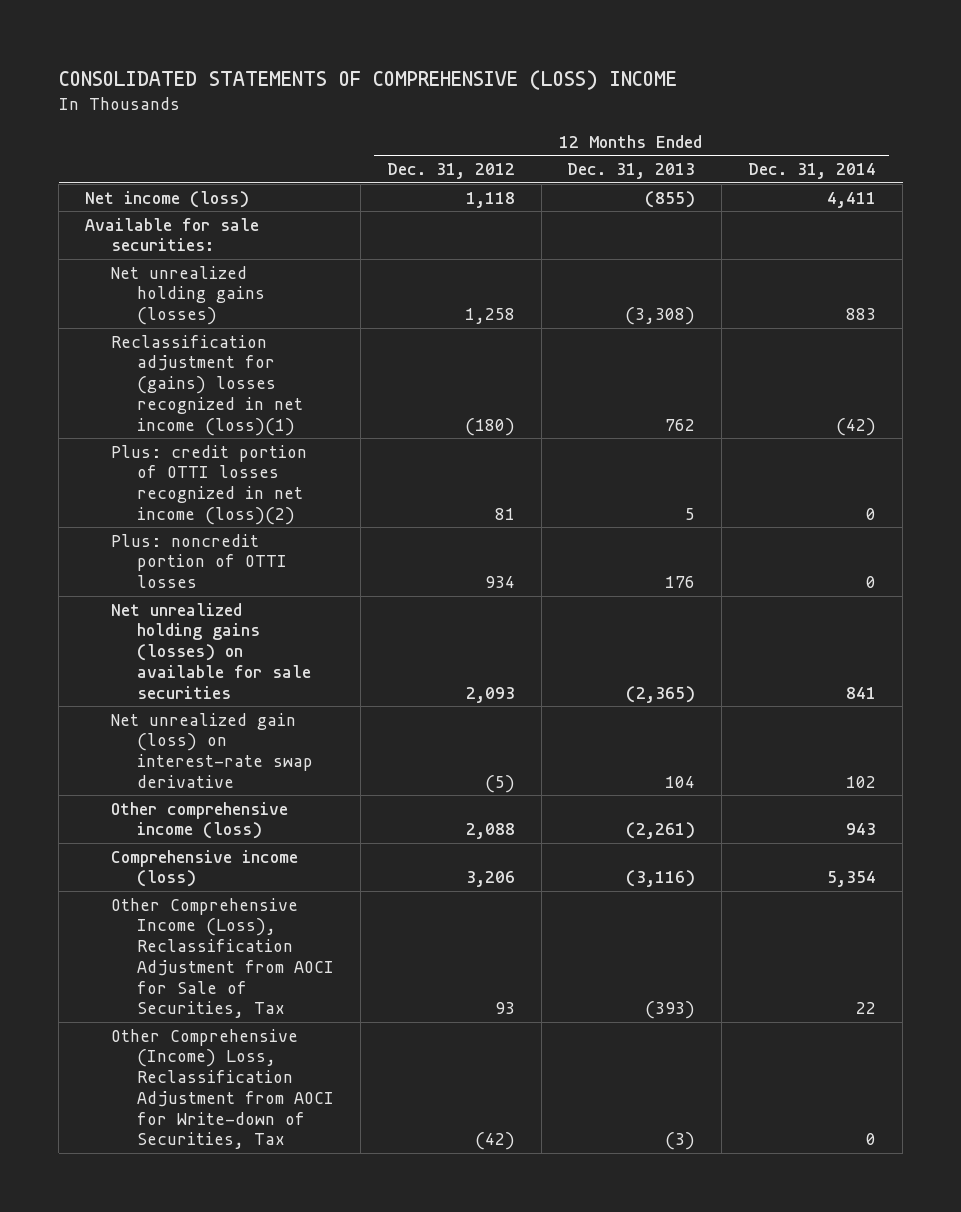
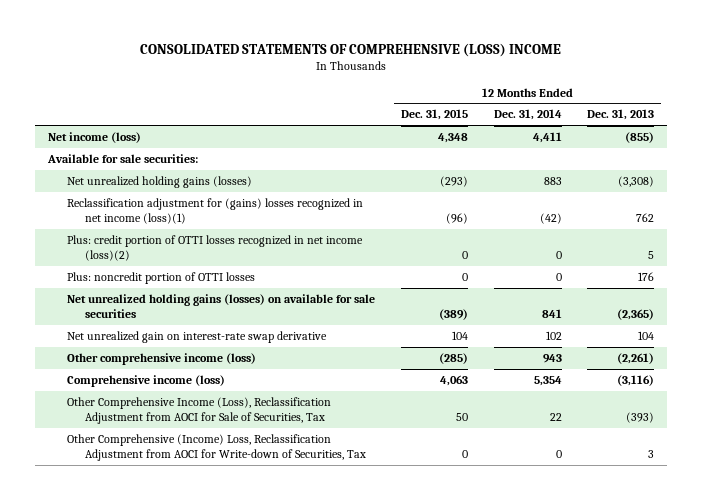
[386,162,515,179] Dec. 31, 2012 -> none
none -> [400,109,468,121] Dec. 31, 2015
[111,712,313,788] Net unrealized gain (loss) on interest-rate swap derivative -> [66,330,327,343] Net unrealized gain on interest-rate swap derivative
[665,1132,696,1151] (3) -> [648,450,655,459] 3

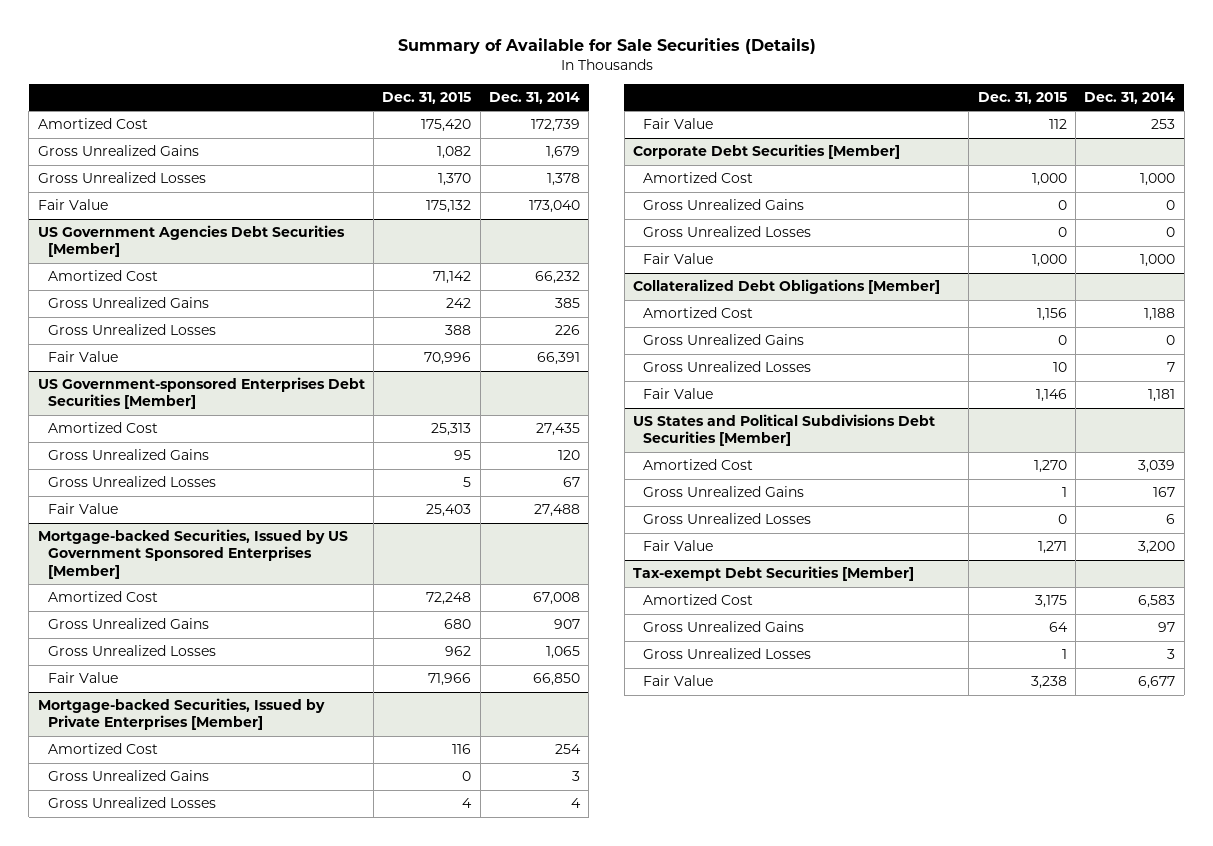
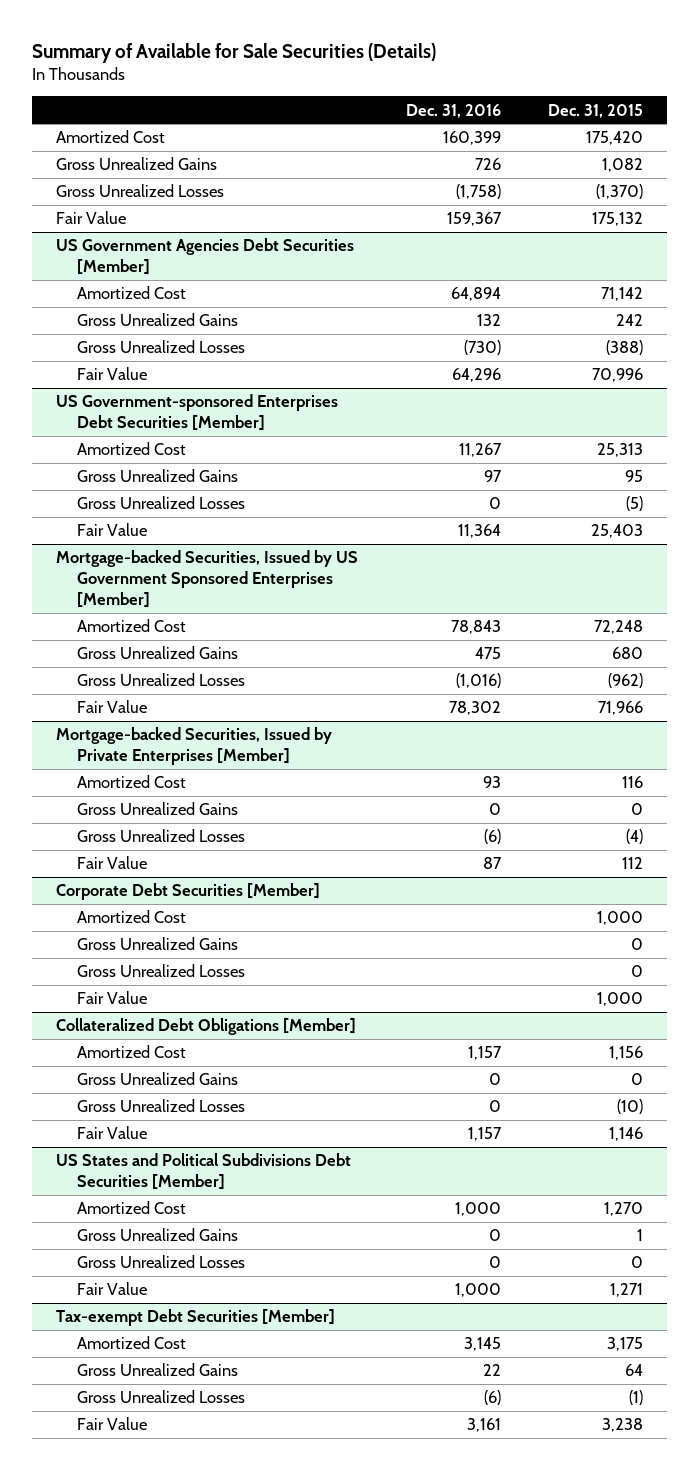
[489,91,581,104] Dec. 31, 2014 -> none
none -> [405,103,501,118] Dec. 31, 2016
[438,173,472,187] 1,370 -> [596,184,644,200] (1,370)
[445,325,472,336] 388 -> [606,340,644,356] (388)
[463,477,472,488] 5 -> [626,496,644,512] (5)
[445,646,472,657] 962 -> [608,673,644,689] (962)
[462,798,473,809] 4 -> [626,829,644,845] (4)
[1052,362,1067,373] 10 -> [617,1099,644,1115] (10)
[1061,649,1067,660] 1 -> [629,1390,644,1406] (1)

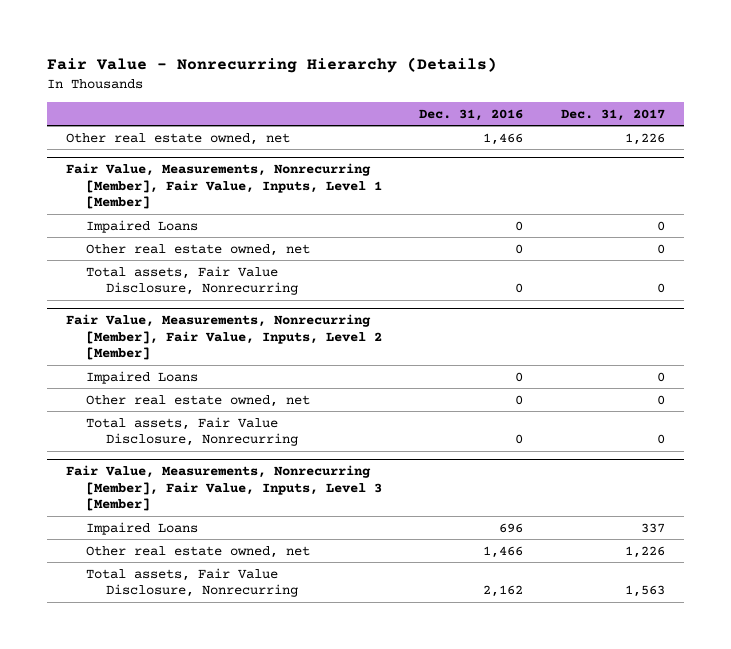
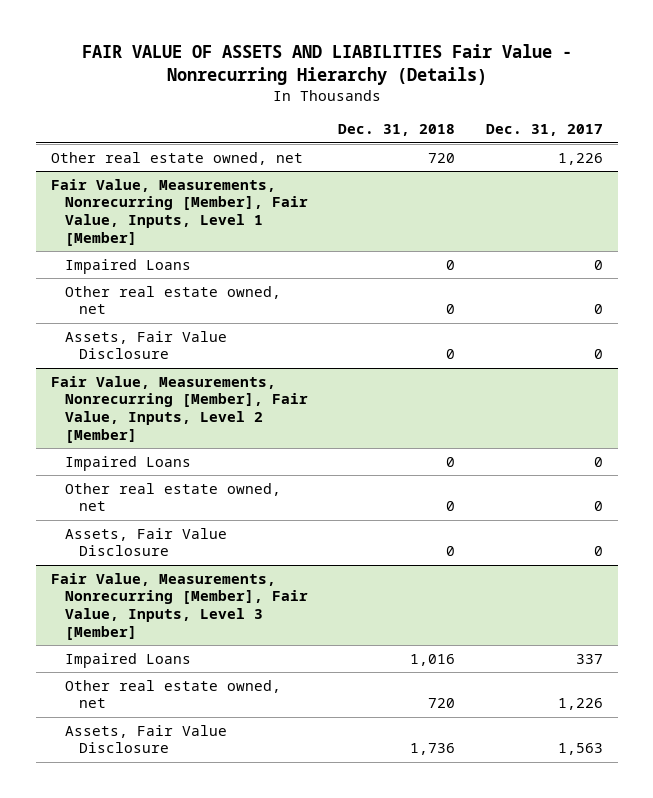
[46,56,497,73] Fair Value - Nonrecurring Hierarchy (Details) -> [81,44,572,86] FAIR VALUE OF ASSETS AND LIABILITIES Fair Value - Nonrecurring Hierarchy (Details)
[419,108,524,121] Dec. 31, 2016 -> none
none -> [338,124,456,137] Dec. 31, 2018
[85,265,298,296] Total assets, Fair Value Disclosure, Nonrecurring -> [64,330,227,360] Assets, Fair Value Disclosure
[85,416,298,447] Total assets, Fair Value Disclosure, Nonrecurring -> [64,527,227,557] Assets, Fair Value Disclosure
[85,567,298,598] Total assets, Fair Value Disclosure, Nonrecurring -> [64,724,227,754] Assets, Fair Value Disclosure

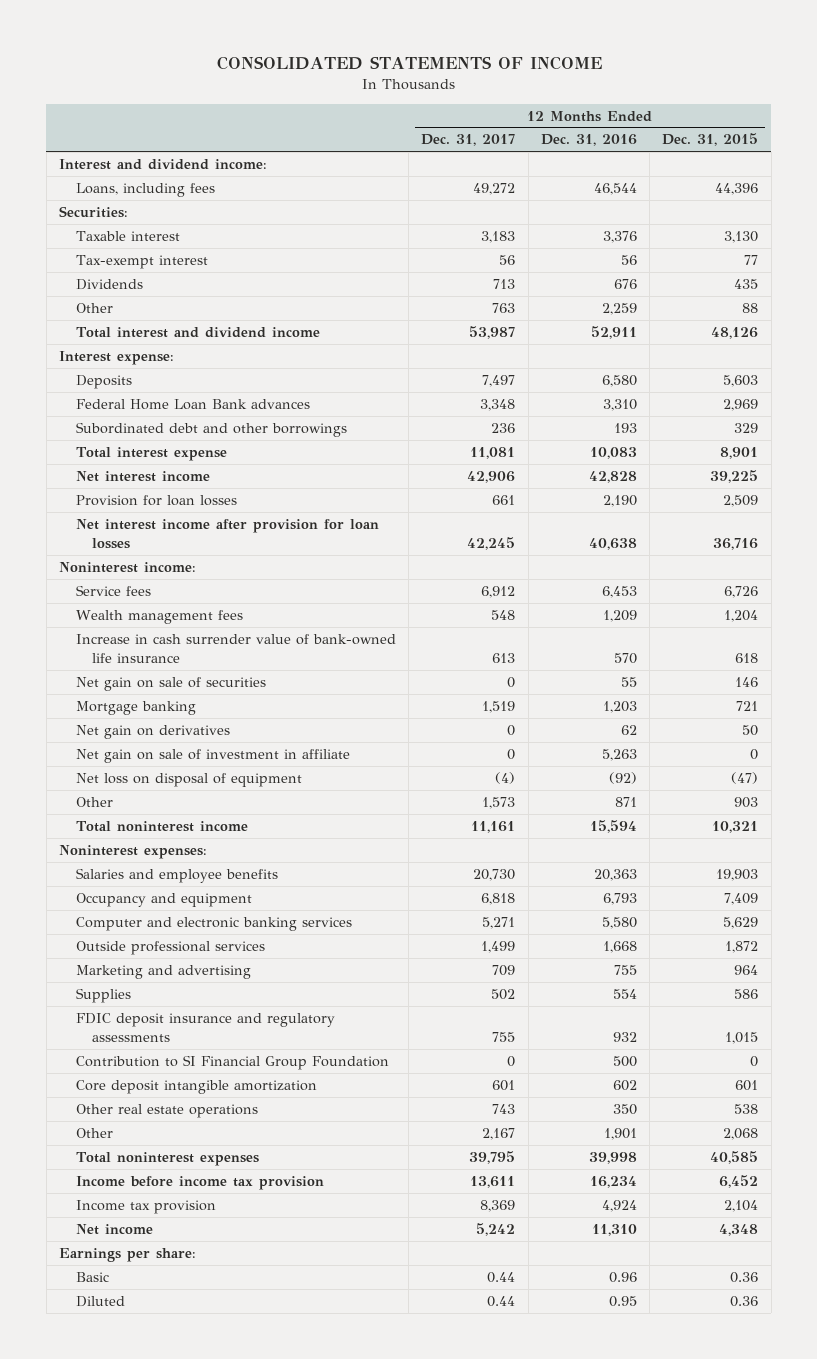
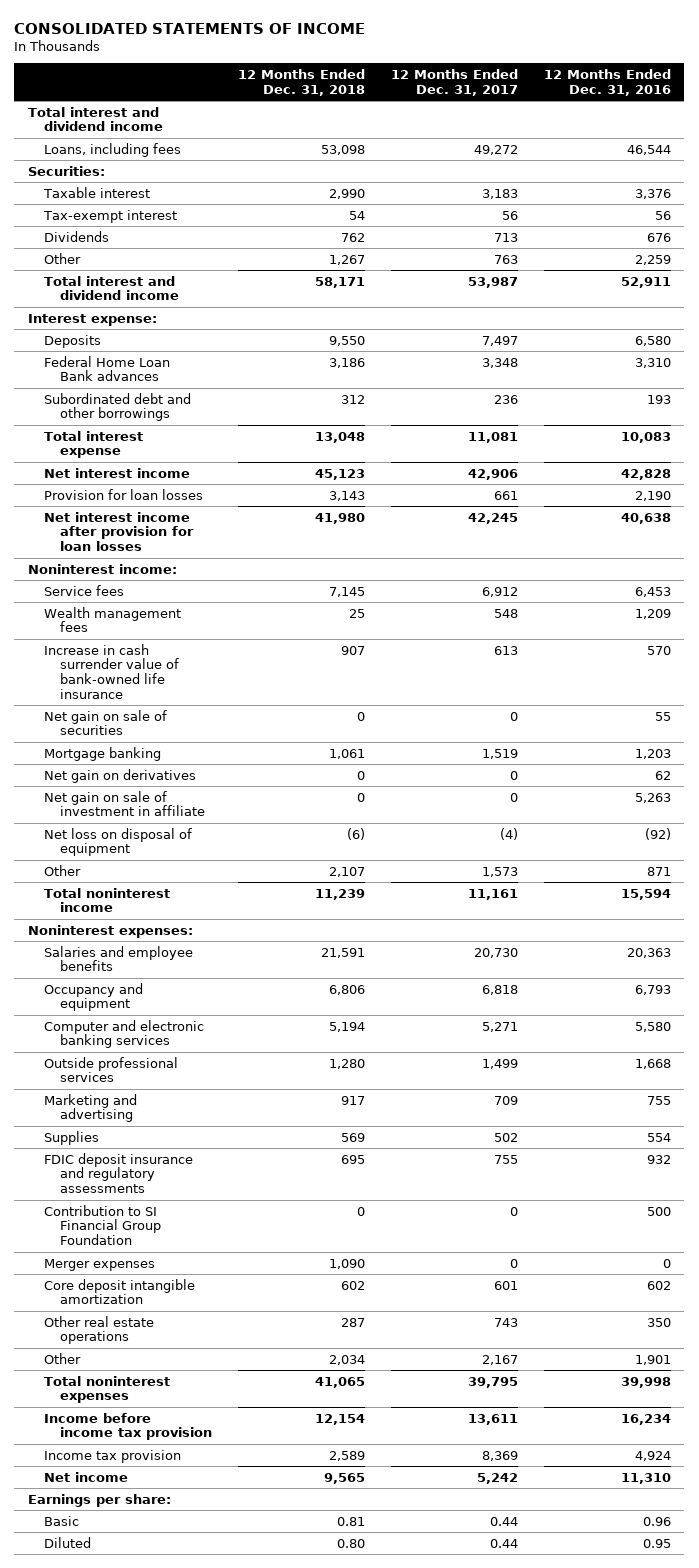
[662,133,759,147] Dec. 31, 2015 -> none
none -> [237,69,365,96] 12 Months Ended Dec. 31, 2018
[58,158,267,170] Interest and dividend income: -> [27,106,163,132] Total interest and dividend income
none -> [43,1258,155,1271] Merger expenses

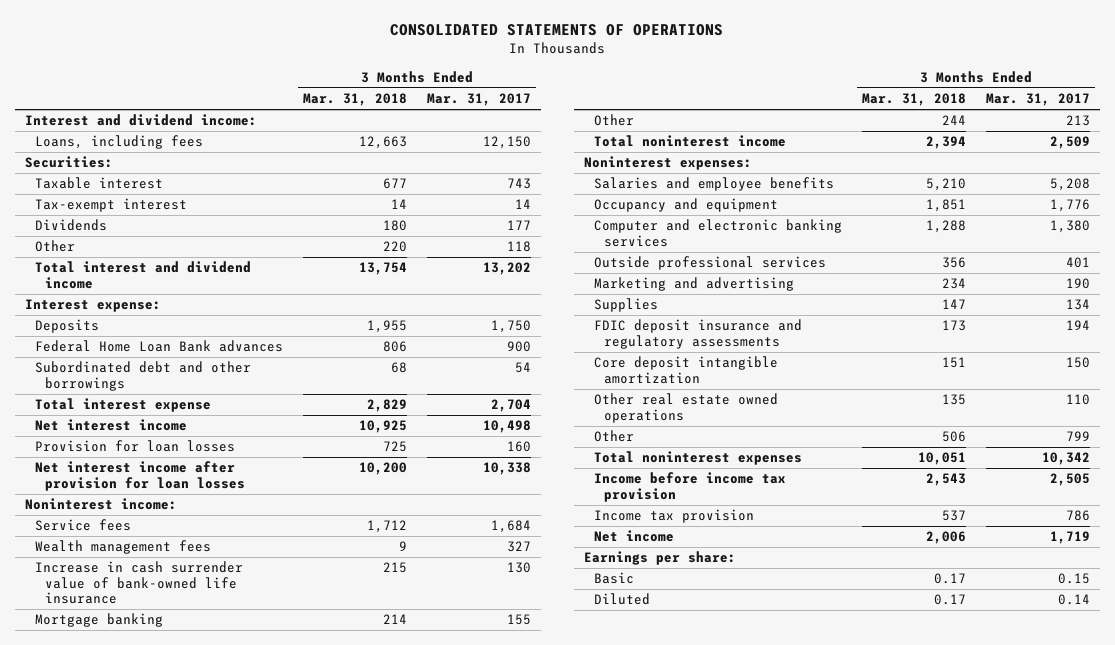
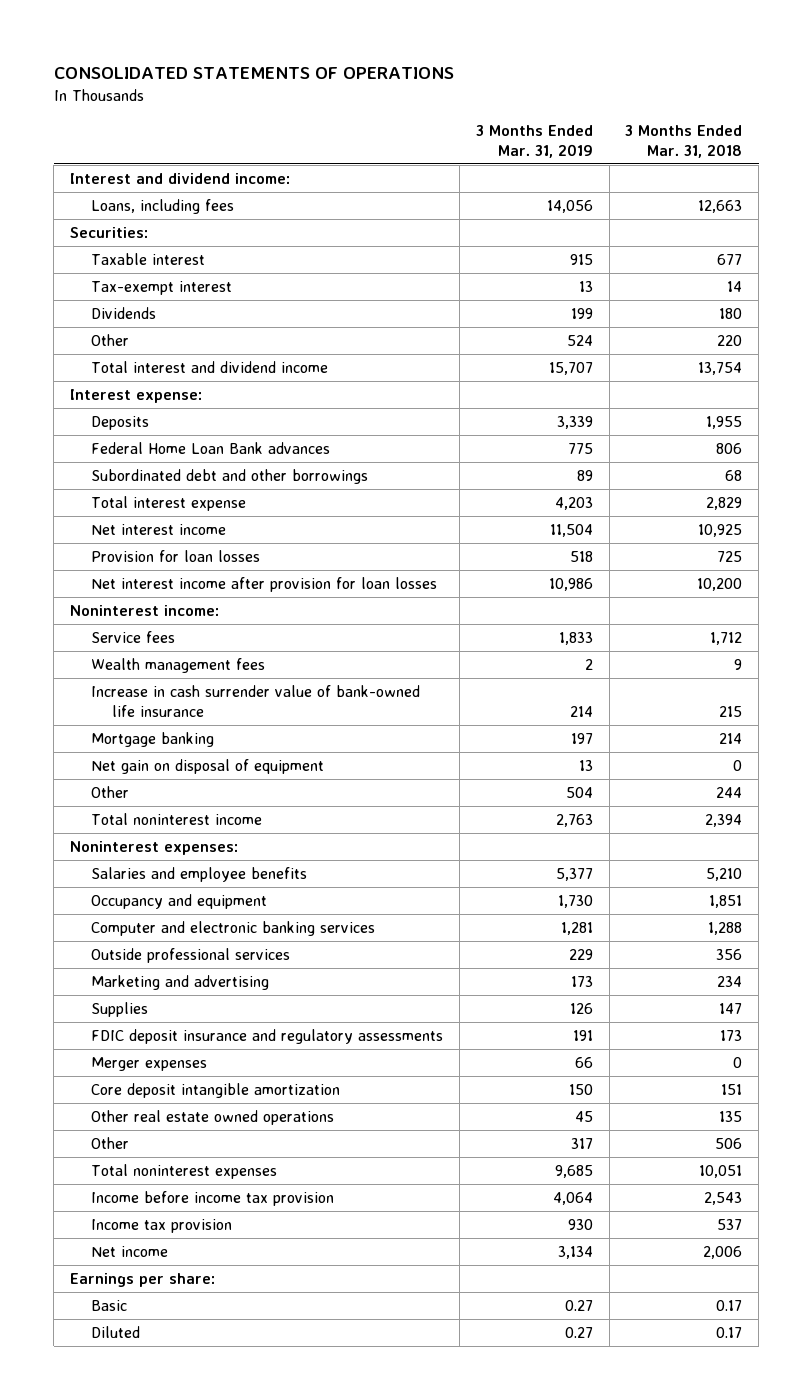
[426,93,531,107] Mar. 31, 2017 -> none
none -> [475,124,593,158] 3 Months Ended Mar. 31, 2019
none -> [90,758,324,774] Net gain on disposal of equipment
none -> [90,1056,207,1071] Merger expenses

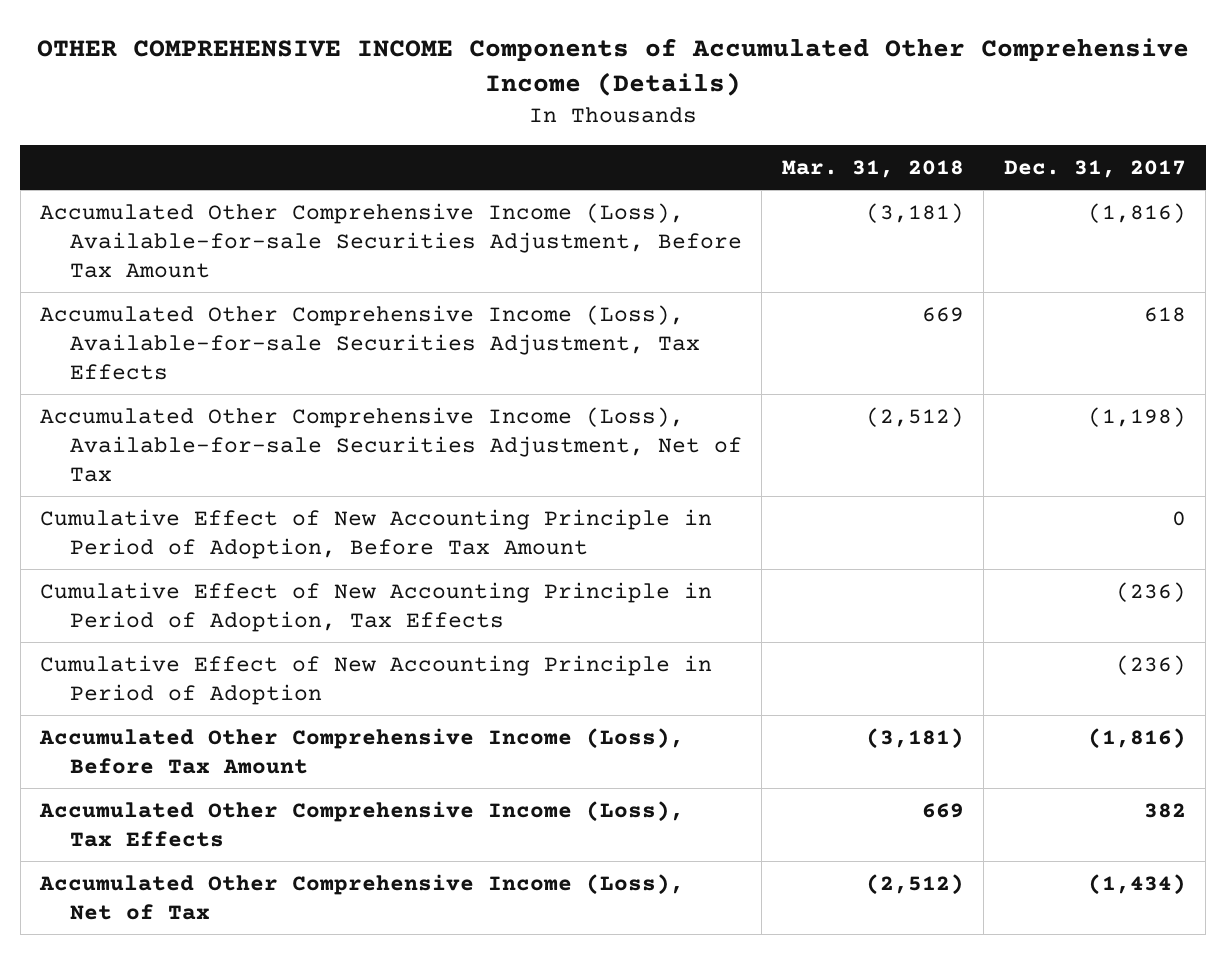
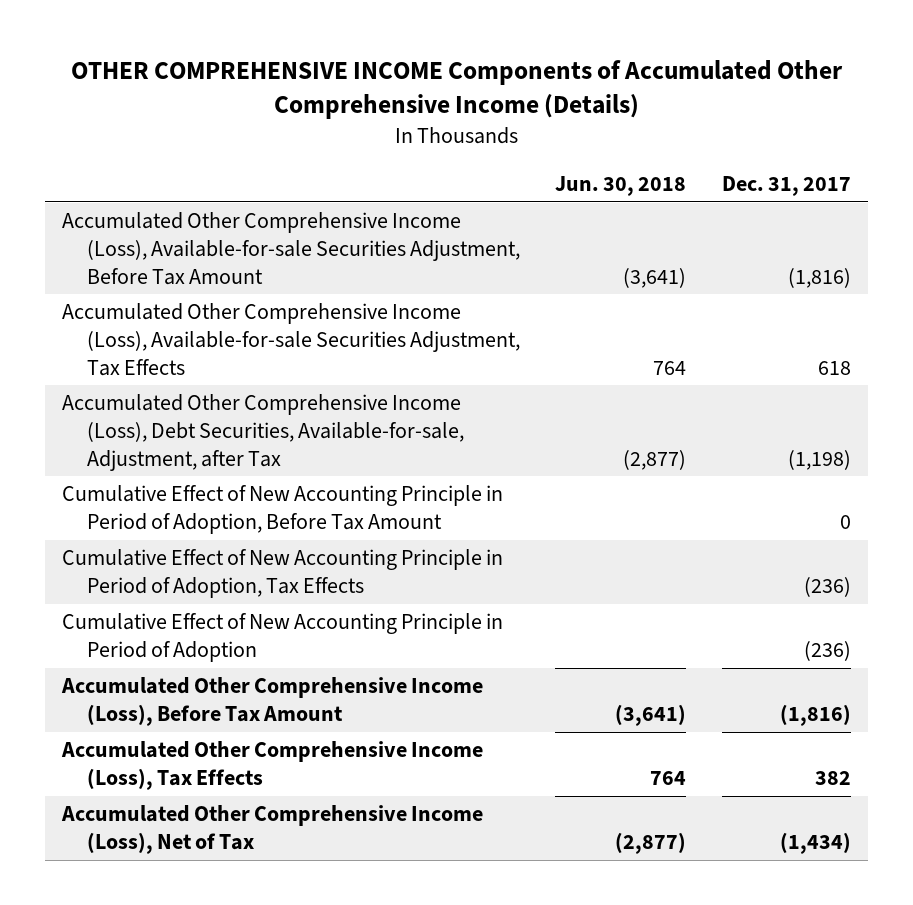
[781,159,964,178] Mar. 31, 2018 -> none
none -> [555,175,687,196] Jun. 30, 2018
[40,406,742,482] Accumulated Other Comprehensive Income (Loss), Available-for-sale Securities Adjustment, Net of Tax -> [62,394,465,471] Accumulated Other Comprehensive Income (Loss), Debt Securities, Available-for-sale, Adjustment, after Tax

